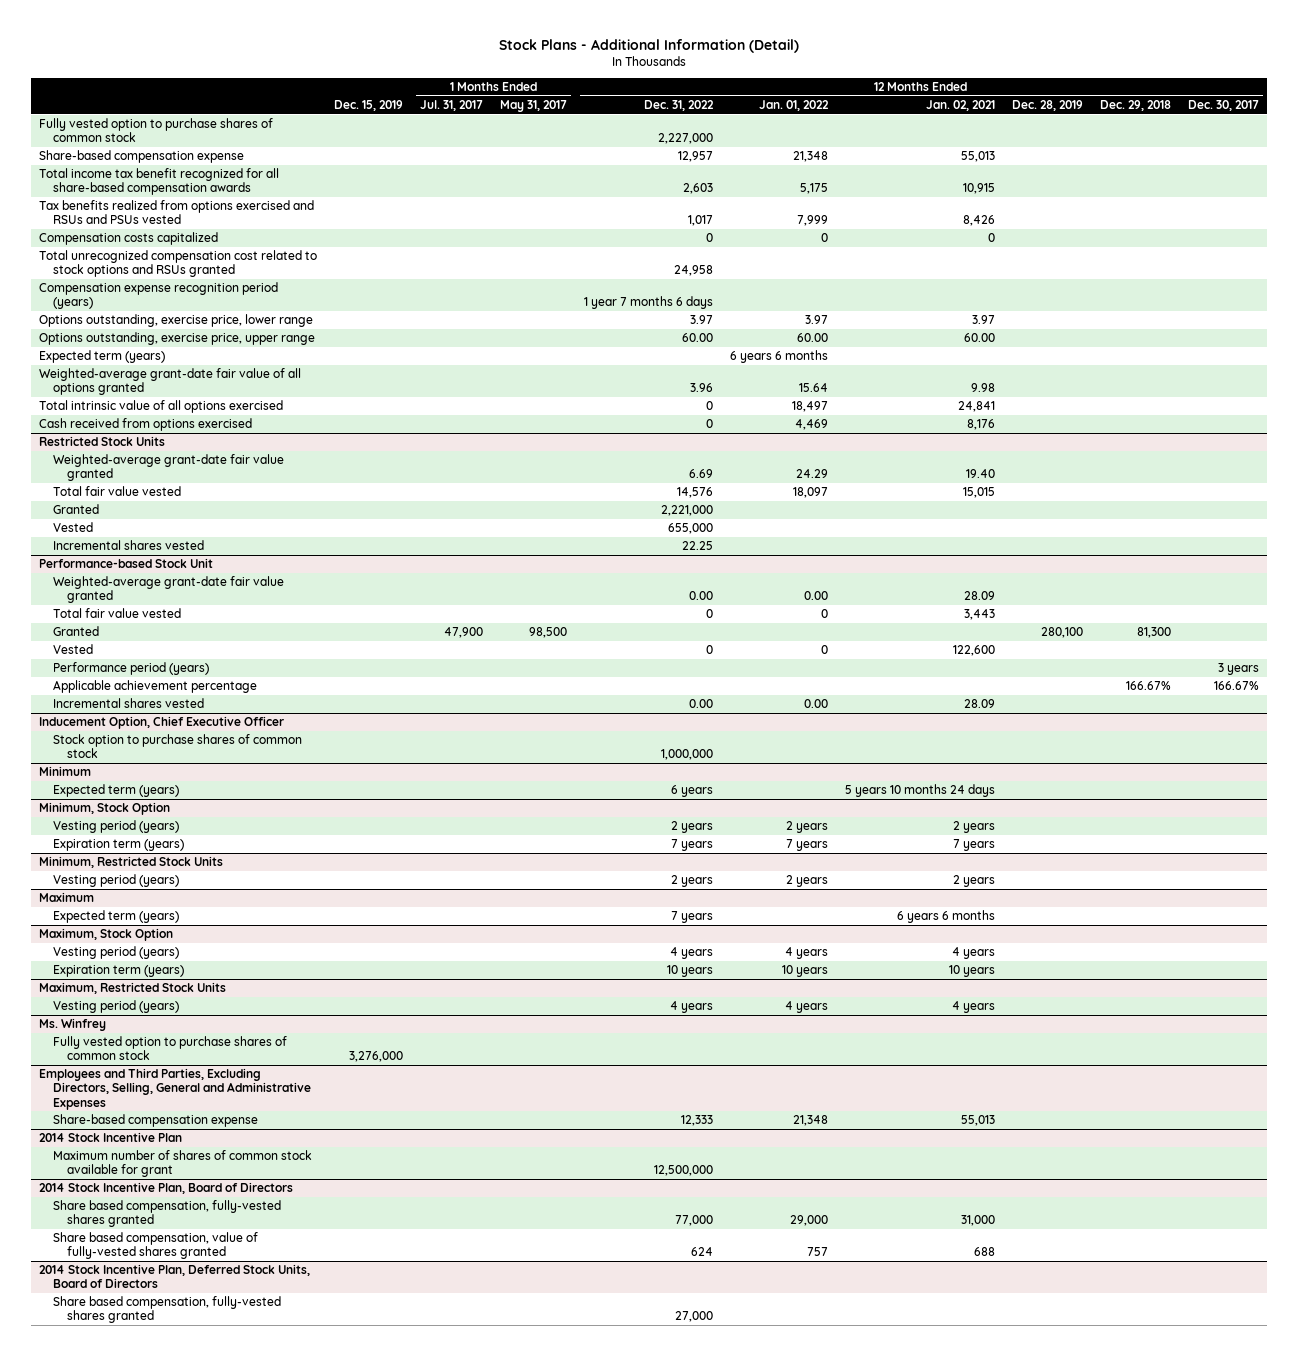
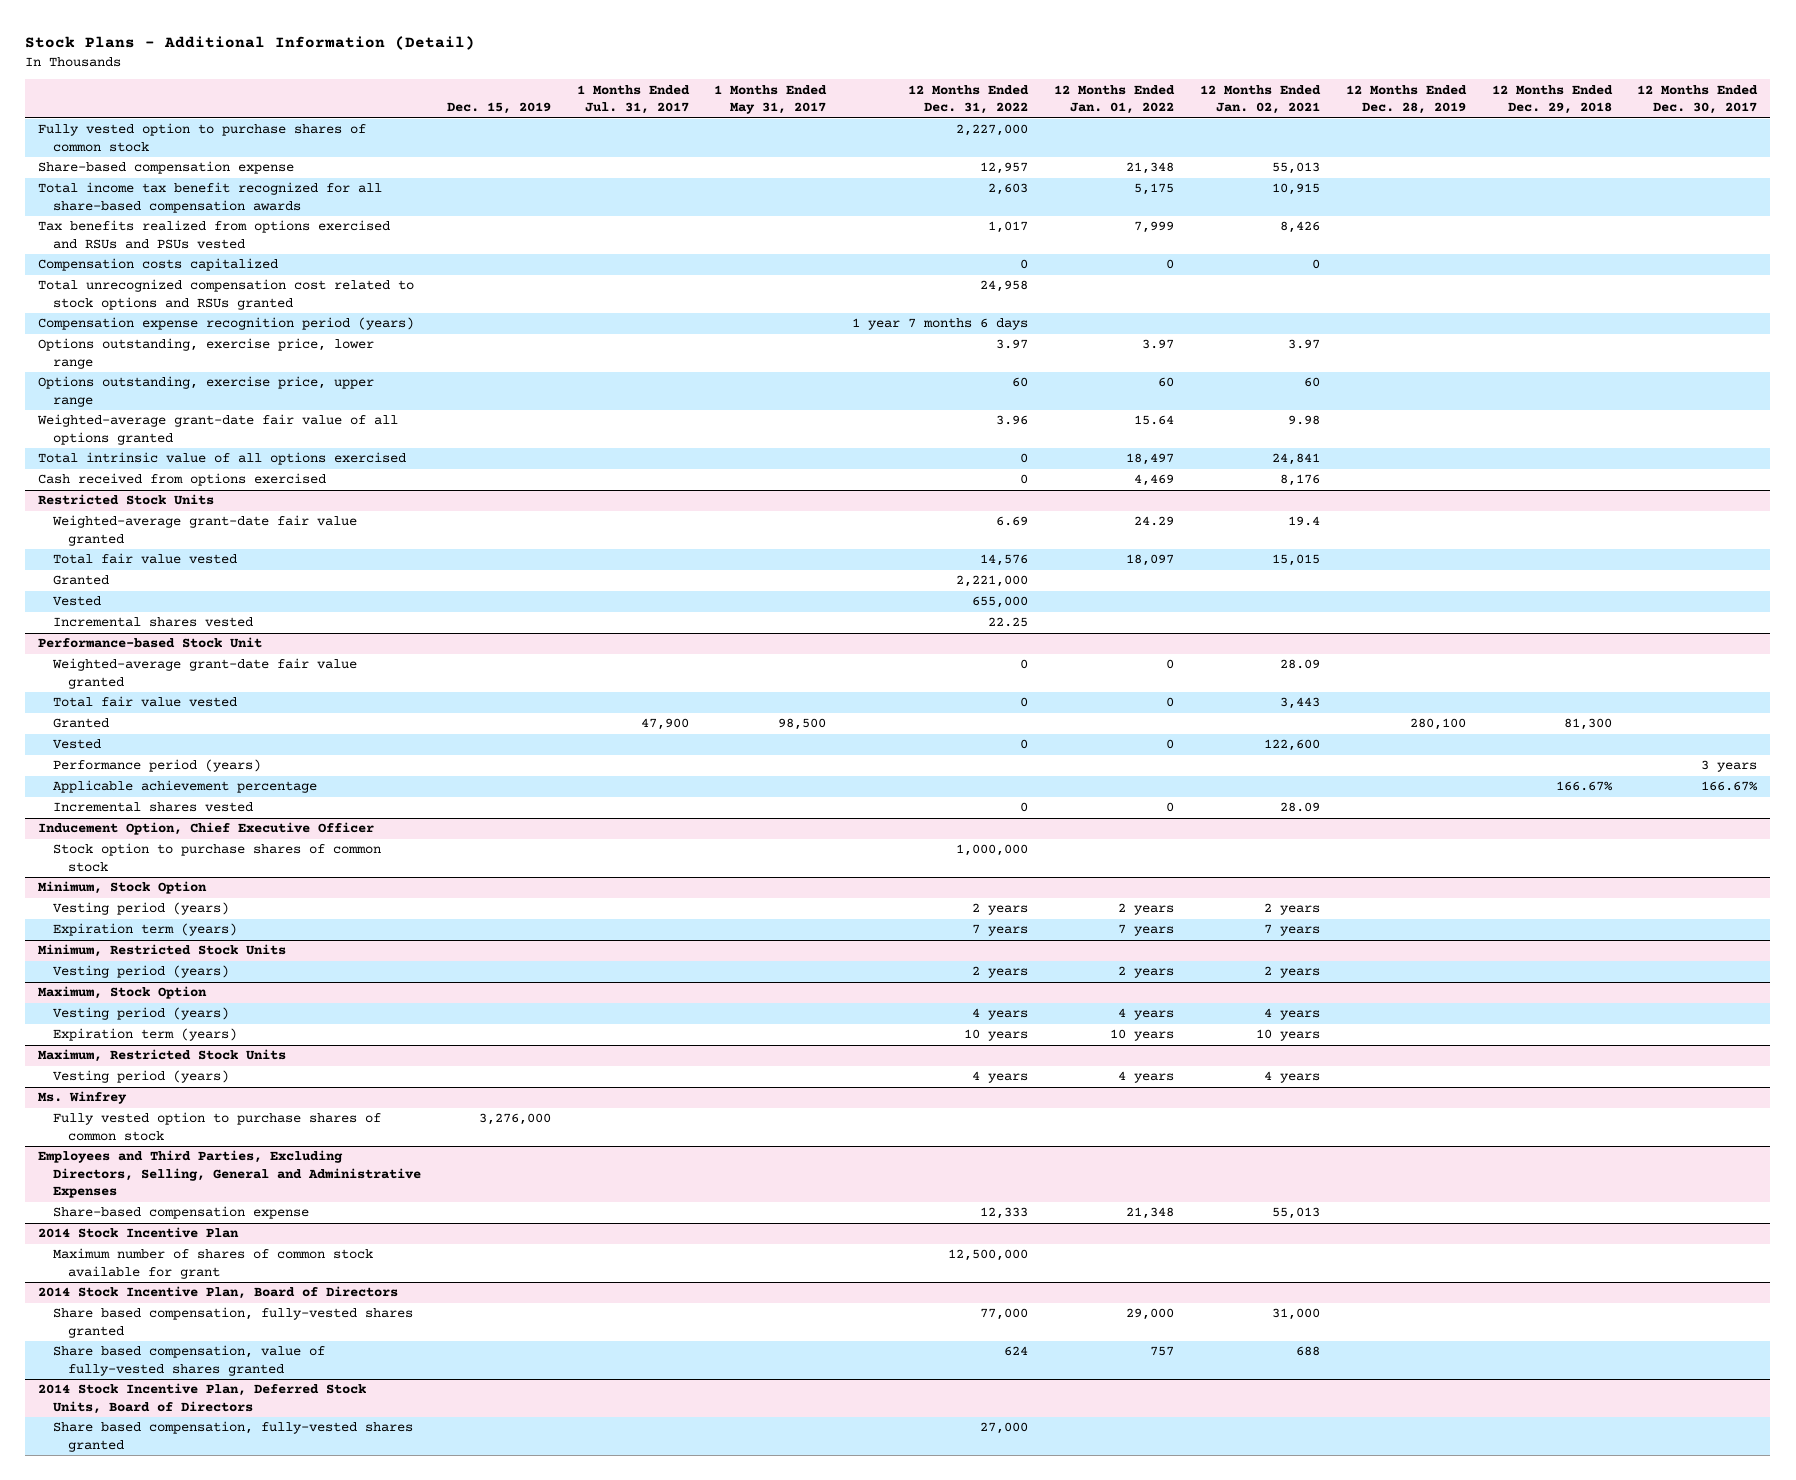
[39,350,166,364] Expected term (years) -> none
[682,333,714,343] 60.00 -> [1012,377,1029,388] 60
[797,333,829,343] 60.00 -> [1158,377,1175,388] 60
[963,333,995,343] 60.00 -> [1303,377,1320,388] 60
[965,469,995,479] 19.40 -> [1287,516,1320,527] 19.4
[689,591,714,601] 0.00 -> [1020,659,1029,670] 0
[804,591,829,601] 0.00 -> [1166,659,1175,670] 0
[689,699,714,709] 0.00 -> [1020,802,1029,813] 0
[804,699,829,709] 0.00 -> [1166,802,1175,813] 0
[39,766,92,777] Minimum -> none
[53,784,180,798] Expected term (years) -> none
[39,892,95,903] Maximum -> none
[53,910,180,924] Expected term (years) -> none

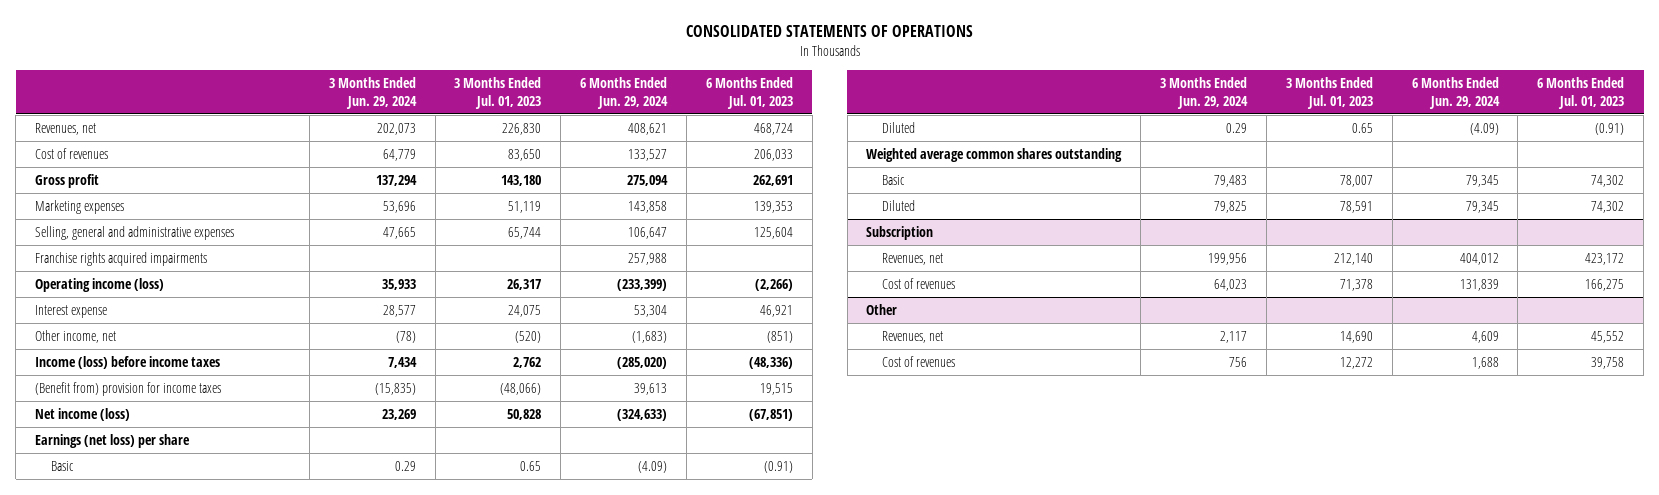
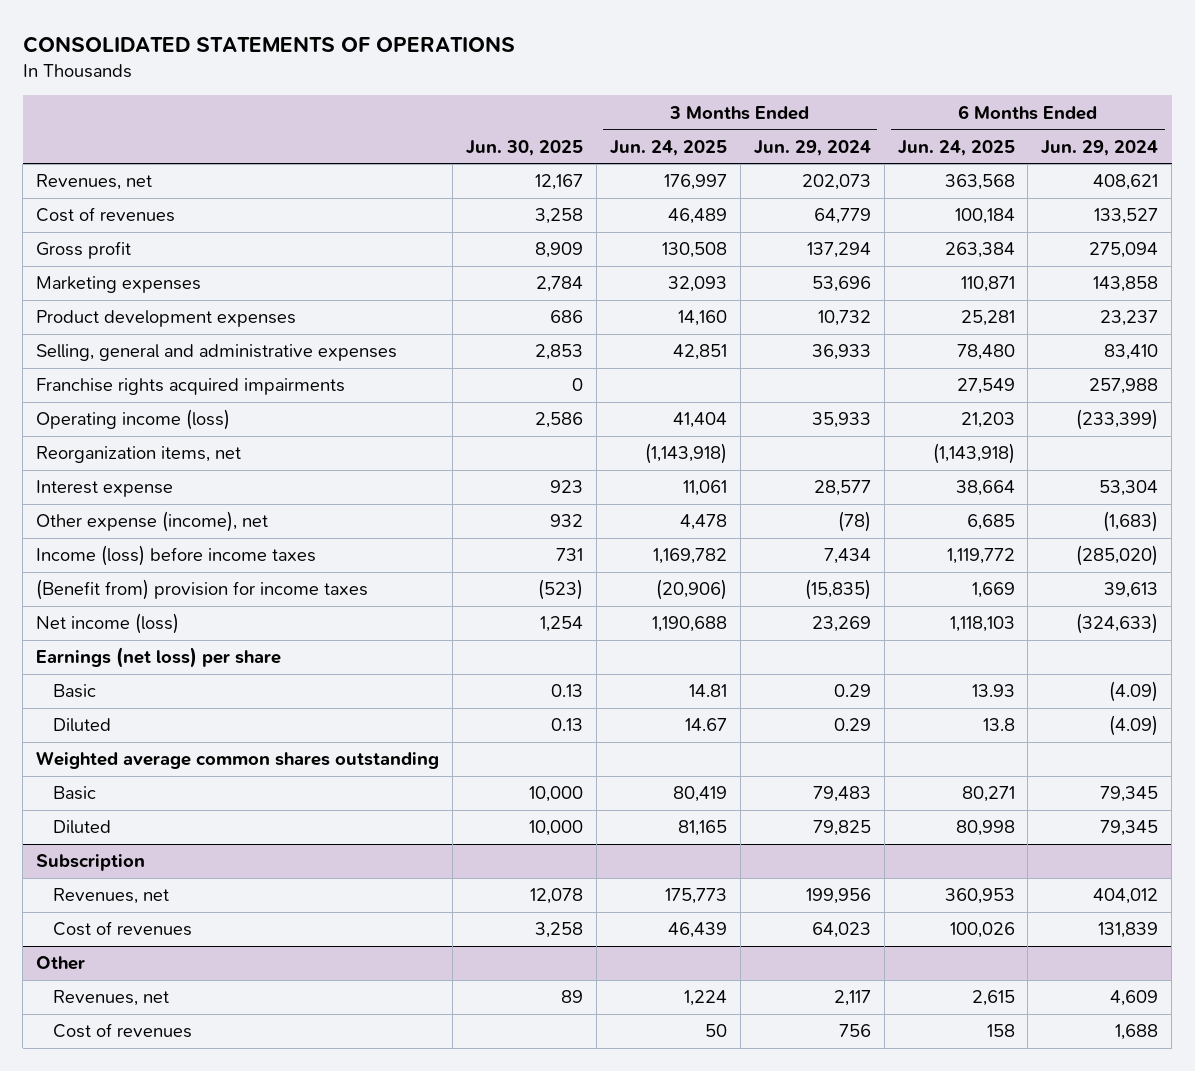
[454,76,542,109] 3 Months Ended Jul. 01, 2023 -> none
[705,76,793,109] 6 Months Ended Jul. 01, 2023 -> none
none -> [466,139,584,156] Jun. 30, 2025
none -> [609,139,727,156] Jun. 24, 2025
none -> [897,139,1015,156] Jun. 24, 2025
none -> [36,310,297,328] Product development expenses
[382,226,416,239] 47,665 -> [811,344,871,361] 36,933
[628,226,668,239] 106,647 -> [1104,344,1159,361] 83,410
none -> [36,446,242,464] Reorganization items, net
[35,329,117,343] Other income, net -> [36,511,269,533] Other expense (income), net

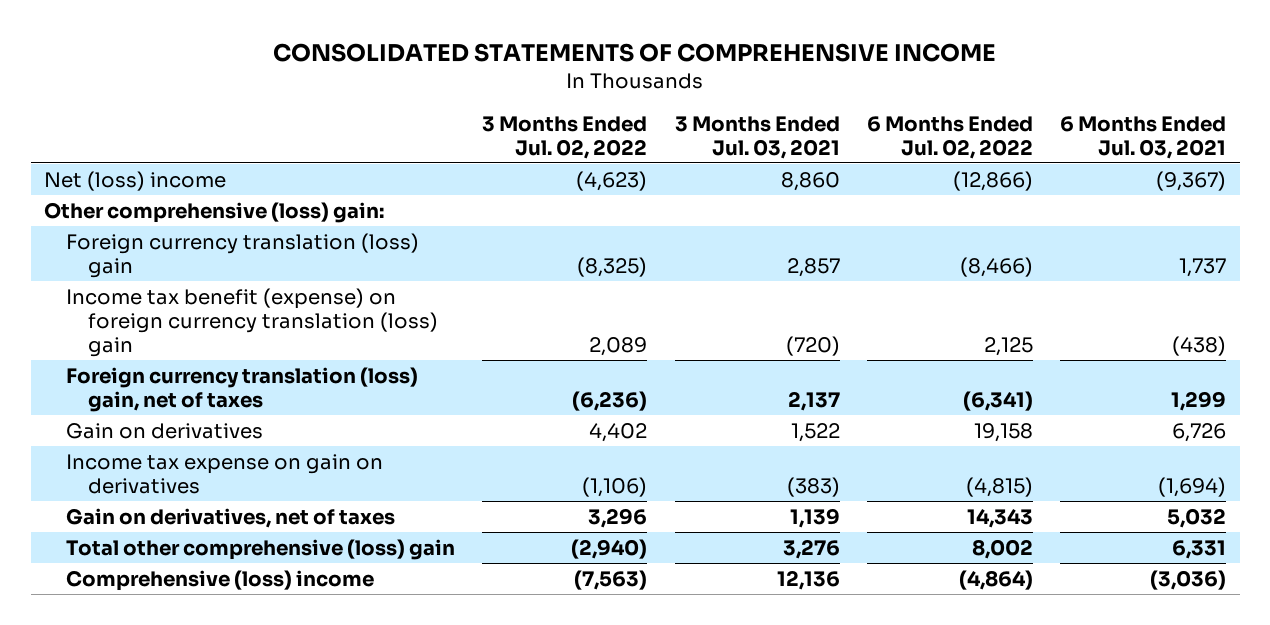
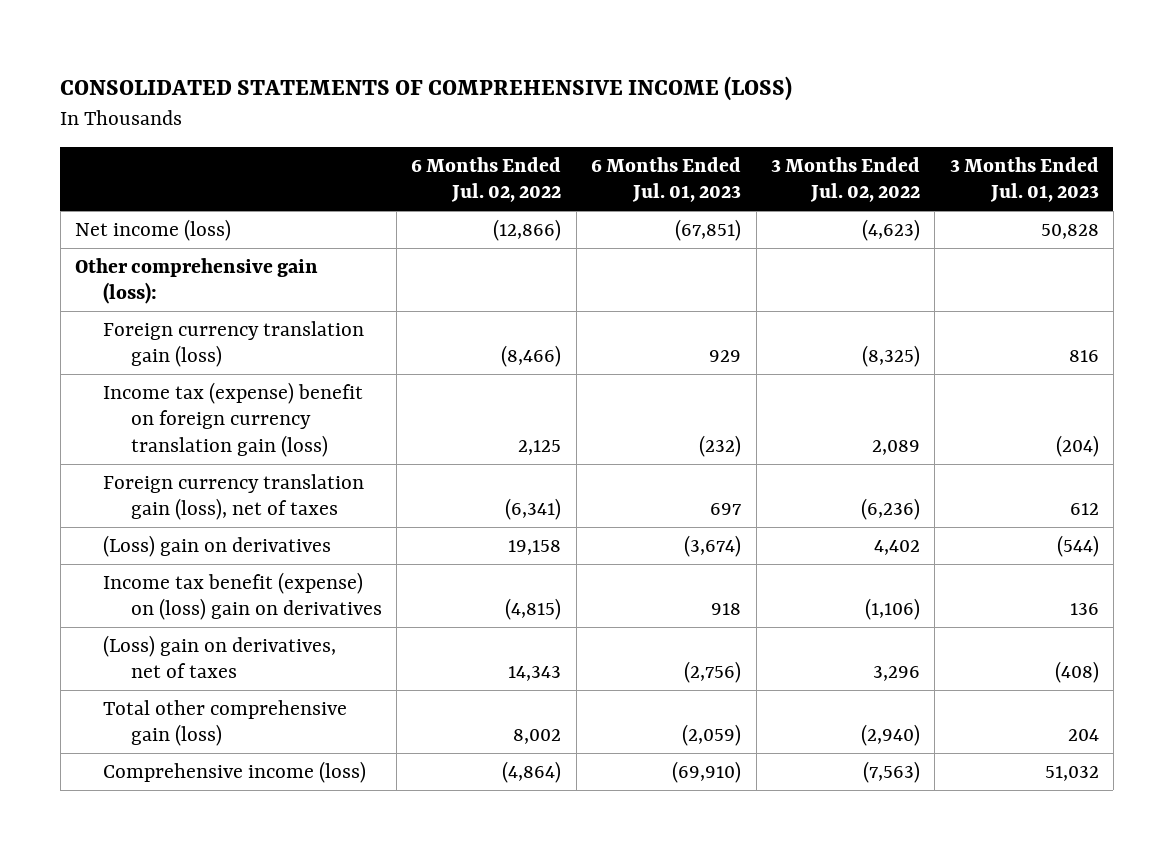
[273,43,997,63] CONSOLIDATED STATEMENTS OF COMPREHENSIVE INCOME -> [60,75,793,101] CONSOLIDATED STATEMENTS OF COMPREHENSIVE INCOME (LOSS)
[674,115,840,159] 3 Months Ended Jul. 03, 2021 -> none
[1060,115,1227,159] 6 Months Ended Jul. 03, 2021 -> none
none -> [591,156,742,203] 6 Months Ended Jul. 01, 2023
none -> [949,156,1099,203] 3 Months Ended Jul. 01, 2023
[44,170,227,191] Net (loss) income -> [75,218,232,241] Net income (loss)
[44,201,385,223] Other comprehensive (loss) gain: -> [75,257,319,305] Other comprehensive gain (loss):
[66,232,420,278] Foreign currency translation (loss) gain -> [102,320,364,368] Foreign currency translation gain (loss)
[66,287,438,357] Income tax benefit (expense) on foreign currency translation (loss) gain -> [102,381,363,457] Income tax (expense) benefit on foreign currency translation gain (loss)
[66,366,419,412] Foreign currency translation (loss) gain, net of taxes -> [102,473,364,521] Foreign currency translation gain (loss), net of taxes
[66,422,264,439] Gain on derivatives -> [102,534,331,557] (Loss) gain on derivatives
[66,453,384,494] Income tax expense on gain on derivatives -> [102,571,382,621] Income tax benefit (expense) on (loss) gain on derivatives
[66,507,396,528] Gain on derivatives, net of taxes -> [102,634,336,679] (Loss) gain on derivatives, net of taxes
[66,538,456,560] Total other comprehensive (loss) gain -> [102,699,347,747] Total other comprehensive gain (loss)
[66,569,375,591] Comprehensive (loss) income -> [102,760,366,783] Comprehensive income (loss)

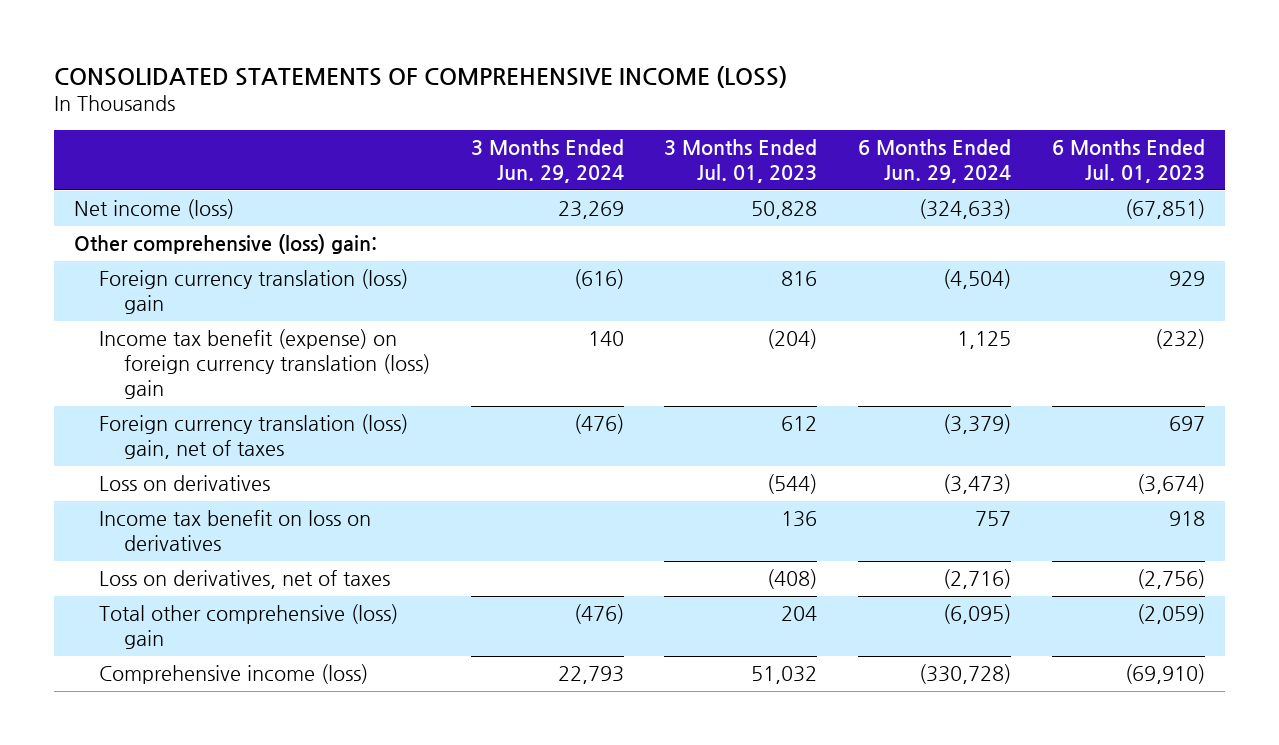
[411,156,562,203] 6 Months Ended Jul. 02, 2022 -> none
[770,156,920,203] 3 Months Ended Jul. 02, 2022 -> none
none -> [470,139,624,183] 3 Months Ended Jun. 29, 2024
none -> [858,139,1012,183] 6 Months Ended Jun. 29, 2024
[75,257,319,305] Other comprehensive gain (loss): -> [74,234,378,255] Other comprehensive (loss) gain:
[102,320,364,368] Foreign currency translation gain (loss) -> [99,269,409,315] Foreign currency translation (loss) gain
[102,381,363,457] Income tax (expense) benefit on foreign currency translation gain (loss) -> [99,329,431,399] Income tax benefit (expense) on foreign currency translation (loss) gain
[102,473,364,521] Foreign currency translation gain (loss), net of taxes -> [99,414,409,460] Foreign currency translation (loss) gain, net of taxes
[102,534,331,557] (Loss) gain on derivatives -> [99,475,271,492] Loss on derivatives
[102,571,382,621] Income tax benefit (expense) on (loss) gain on derivatives -> [99,510,372,552] Income tax benefit on loss on derivatives
[102,634,336,679] (Loss) gain on derivatives, net of taxes -> [99,570,391,590] Loss on derivatives, net of taxes
[102,699,347,747] Total other comprehensive gain (loss) -> [99,604,399,650] Total other comprehensive (loss) gain

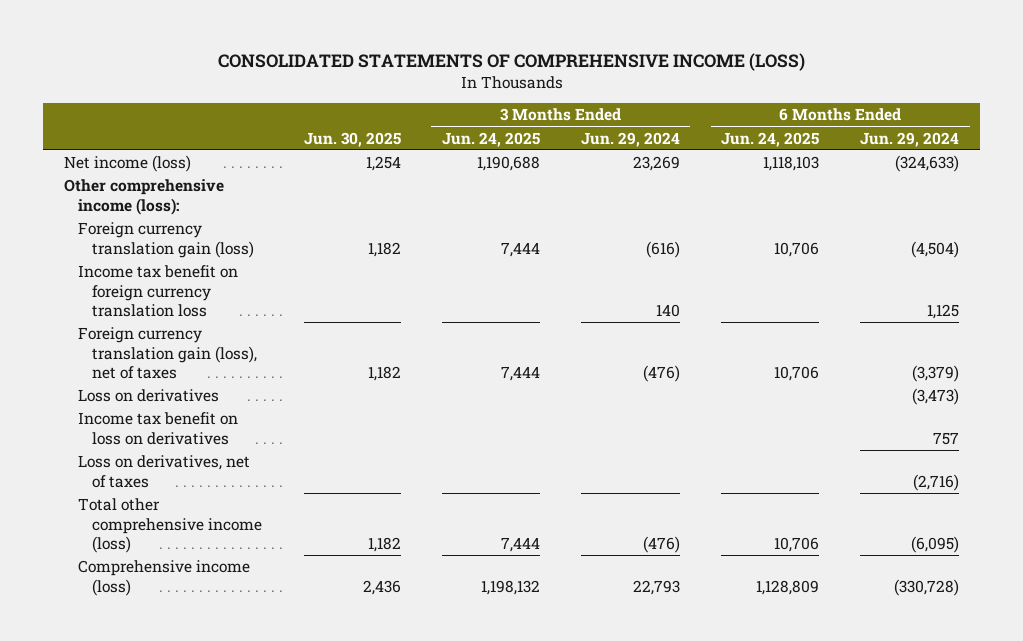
[664,139,818,183] 3 Months Ended Jul. 01, 2023 -> none
[1051,139,1205,183] 6 Months Ended Jul. 01, 2023 -> none
none -> [303,131,401,147] Jun. 30, 2025
none -> [441,131,540,147] Jun. 24, 2025
none -> [721,131,820,147] Jun. 24, 2025
[74,234,378,255] Other comprehensive (loss) gain: -> [64,179,225,215] Other comprehensive income (loss):
[99,269,409,315] Foreign currency translation (loss) gain -> [78,222,255,258] Foreign currency translation gain (loss)
[99,329,431,399] Income tax benefit (expense) on foreign currency translation (loss) gain -> [78,265,239,317] Income tax benefit on foreign currency translation loss
[99,414,409,460] Foreign currency translation (loss) gain, net of taxes -> [78,327,258,379] Foreign currency translation gain (loss), net of taxes
[99,604,399,650] Total other comprehensive (loss) gain -> [78,498,263,553] Total other comprehensive income (loss)

